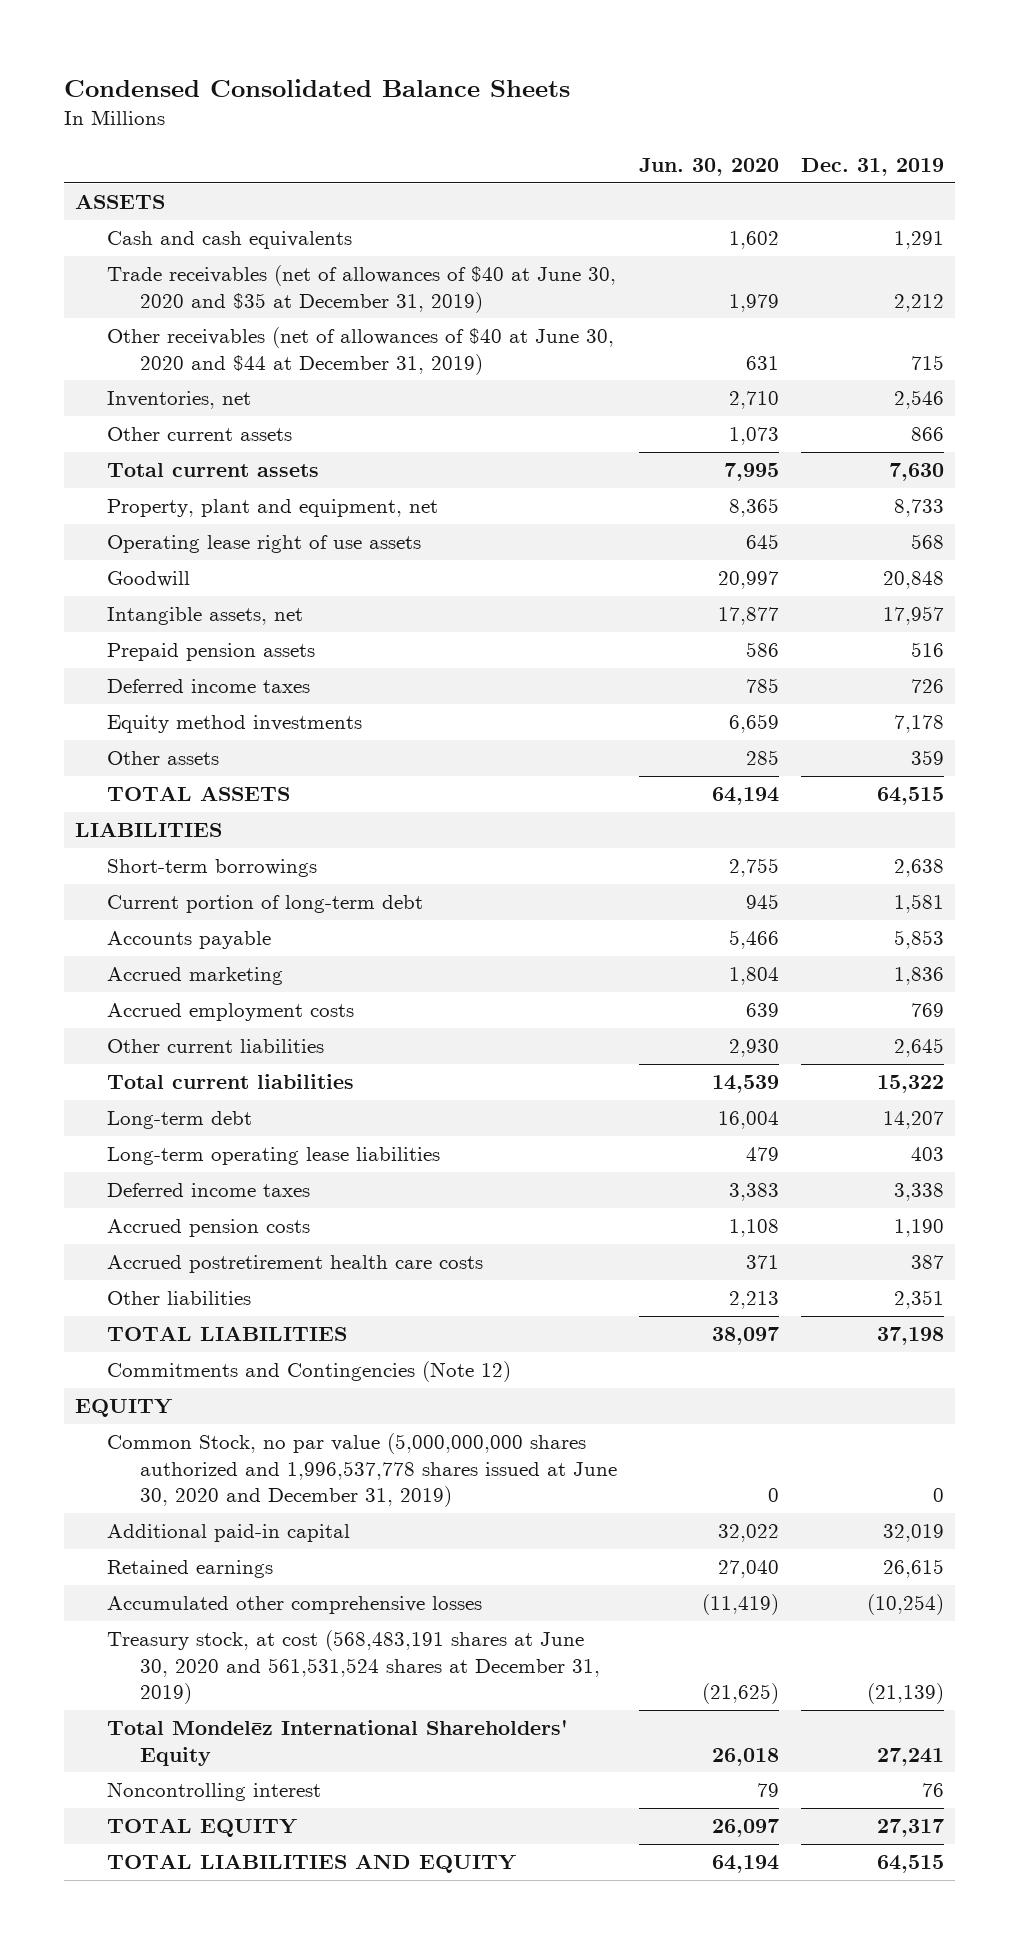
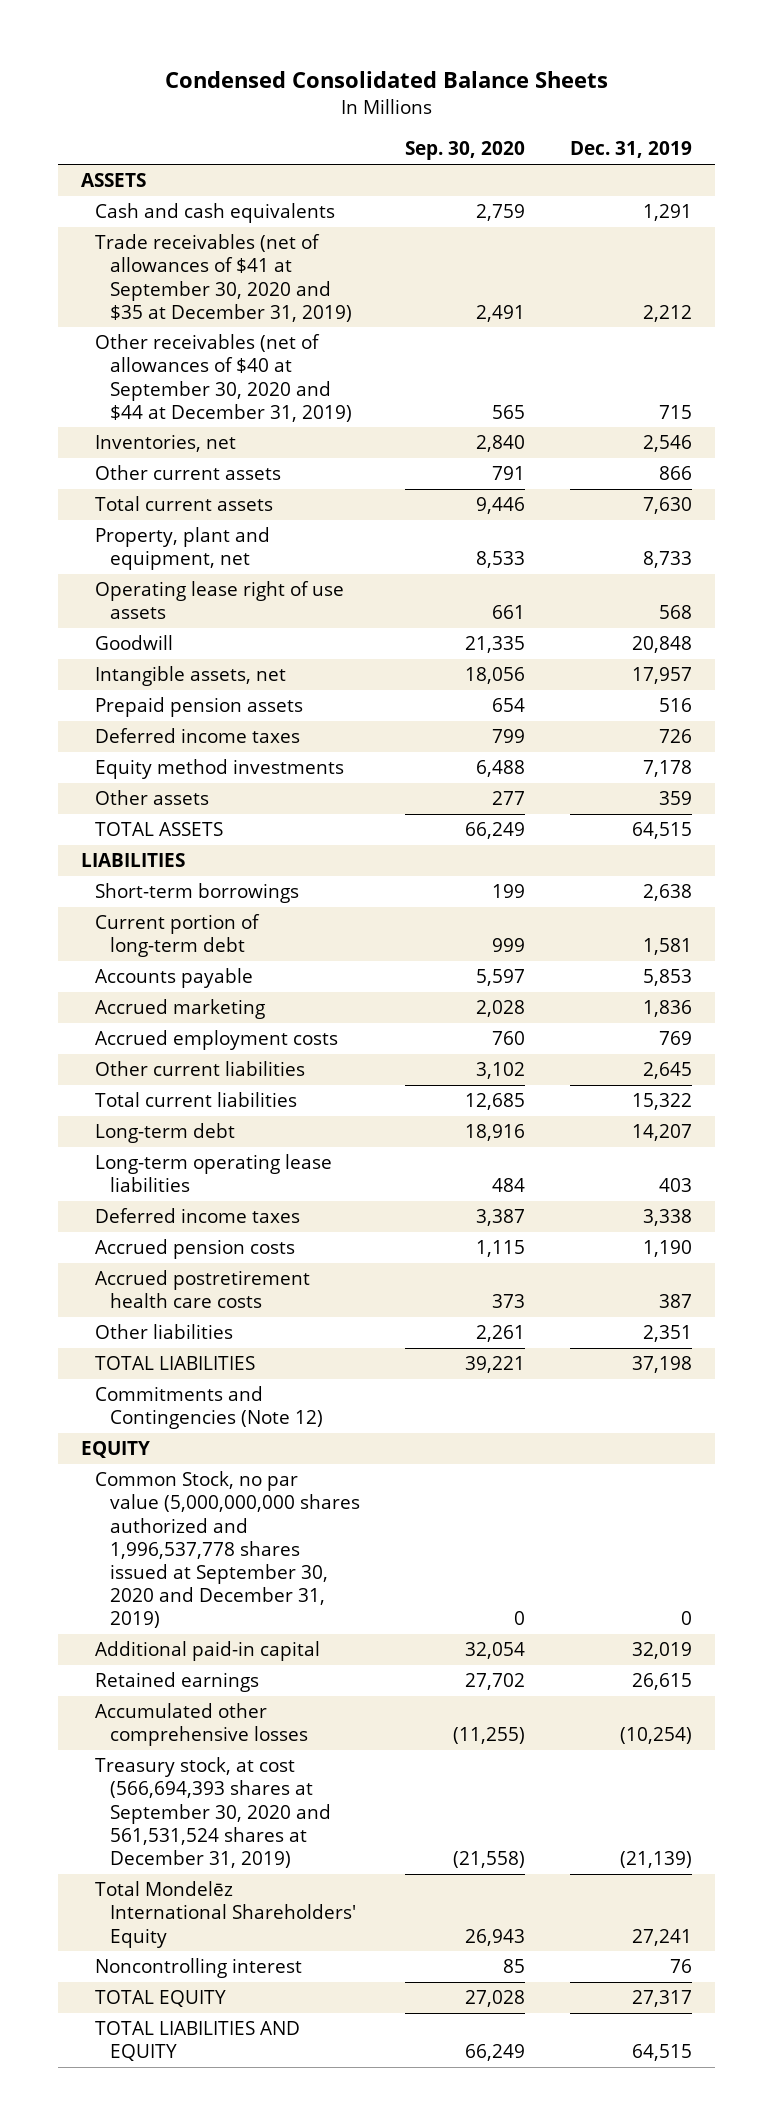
[638,157,779,176] Jun. 30, 2020 -> none
none -> [404,141,525,161] Sep. 30, 2020
[107,265,617,313] Trade receivables (net of allowances of $40 at June 30, 2020 and $35 at December 31, 2019) -> [95,234,352,322] Trade receivables (net of allowances of $41 at September 30, 2020 and $35 at December 31, 2019)
[107,327,615,375] Other receivables (net of allowances of $40 at June 30, 2020 and $44 at December 31, 2019) -> [95,334,352,422] Other receivables (net of allowances of $40 at September 30, 2020 and $44 at December 31, 2019)
[107,1433,617,1508] Common Stock, no par value (5,000,000,000 shares authorized and 1,996,537,778 shares issued at June 30, 2020 and December 31, 2019) -> [95,1471,360,1628] Common Stock, no par value (5,000,000,000 shares authorized and 1,996,537,778 shares issued at September 30, 2020 and December 31, 2019)
[107,1630,600,1705] Treasury stock, at cost (568,483,191 shares at June 30, 2020 and 561,531,524 shares at December 31, 2019) -> [95,1757,331,1868] Treasury stock, at cost (566,694,393 shares at September 30, 2020 and 561,531,524 shares at December 31, 2019)

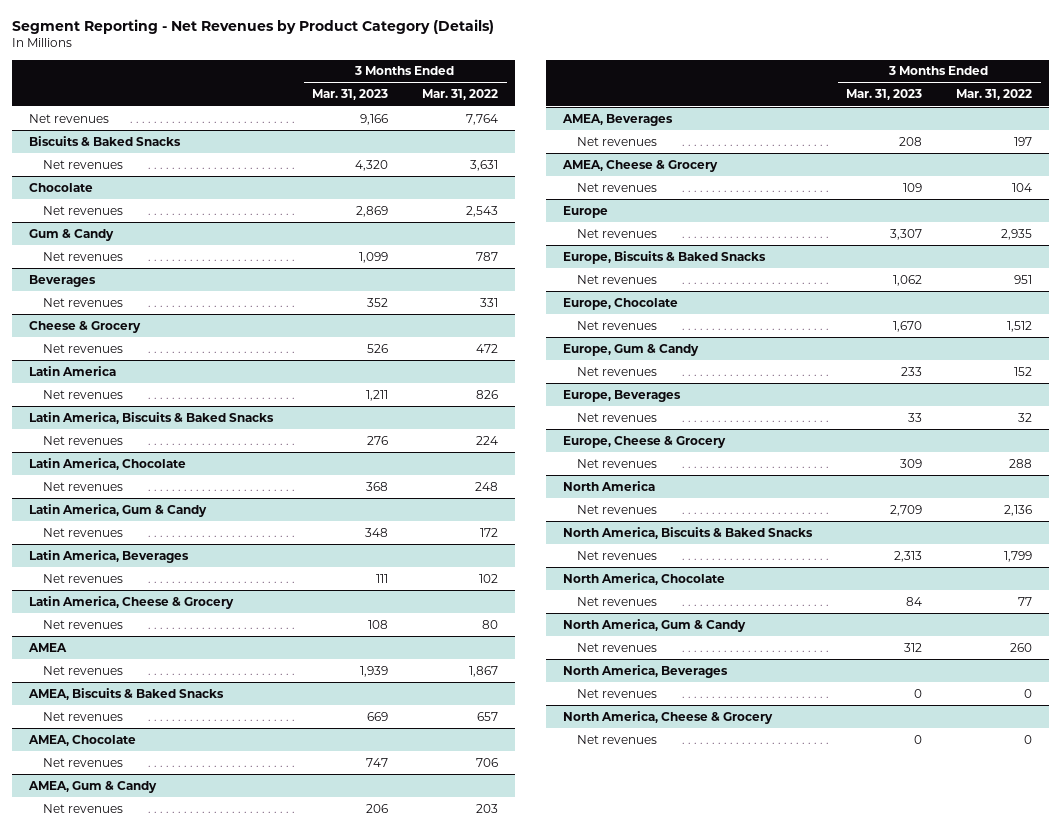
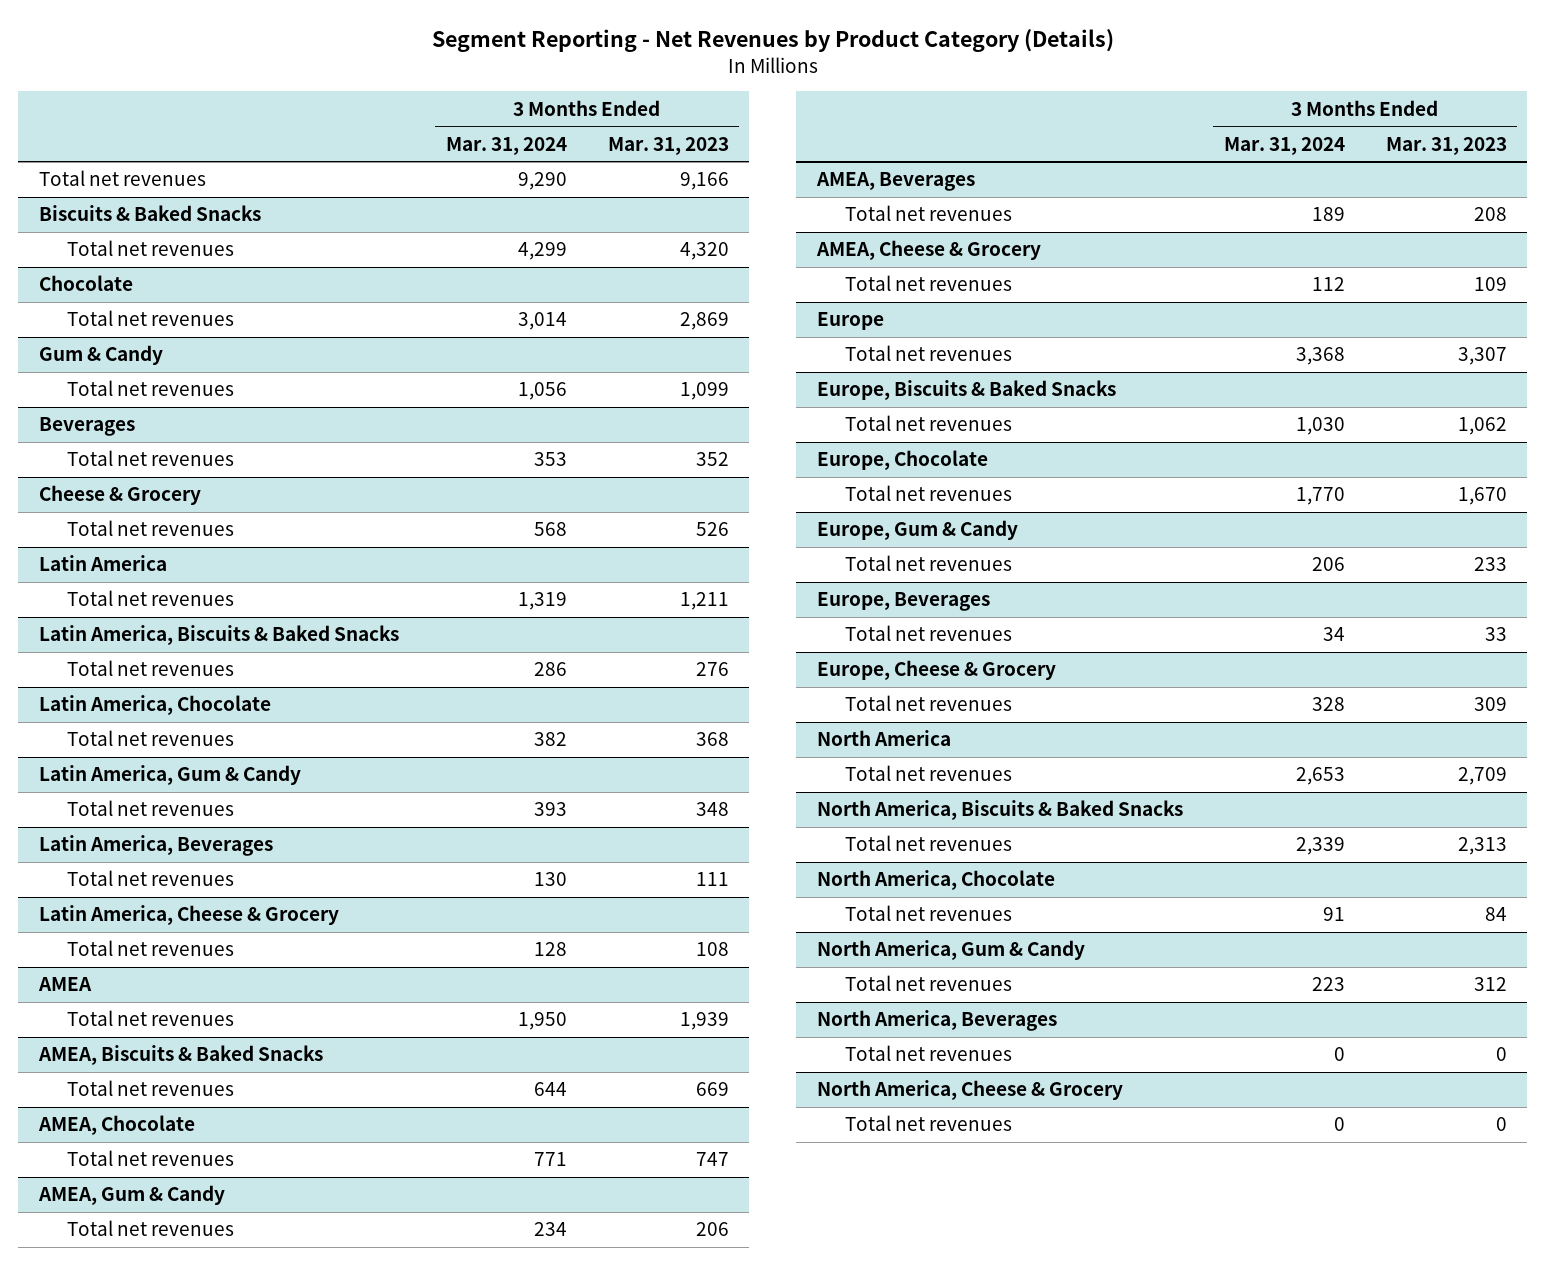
[422,89,499,101] Mar. 31, 2022 -> none
none -> [445,136,567,155] Mar. 31, 2024
[28,113,109,123] Net revenues -> [38,170,206,187] Total net revenues
[43,159,124,169] Net revenues -> [66,240,234,257] Total net revenues
[43,205,124,215] Net revenues -> [66,310,234,327] Total net revenues
[43,251,124,261] Net revenues -> [66,380,234,397] Total net revenues
[43,297,124,307] Net revenues -> [66,450,234,467] Total net revenues
[43,343,124,353] Net revenues -> [66,520,234,537] Total net revenues
[43,389,124,399] Net revenues -> [66,590,234,607] Total net revenues
[43,435,124,445] Net revenues -> [66,660,234,677] Total net revenues
[43,481,124,491] Net revenues -> [66,730,234,747] Total net revenues
[43,527,124,537] Net revenues -> [66,800,234,817] Total net revenues
[43,573,124,583] Net revenues -> [66,870,234,887] Total net revenues
[43,619,124,629] Net revenues -> [66,940,234,957] Total net revenues
[43,665,124,675] Net revenues -> [66,1010,234,1027] Total net revenues
[43,711,124,721] Net revenues -> [66,1080,234,1097] Total net revenues
[43,757,124,767] Net revenues -> [66,1150,234,1167] Total net revenues
[43,803,124,813] Net revenues -> [66,1220,234,1237] Total net revenues
[577,136,658,146] Net revenues -> [844,205,1012,222] Total net revenues
[577,182,658,192] Net revenues -> [844,275,1012,292] Total net revenues
[577,228,658,238] Net revenues -> [844,345,1012,362] Total net revenues
[577,274,658,284] Net revenues -> [844,415,1012,432] Total net revenues
[577,320,658,330] Net revenues -> [844,485,1012,502] Total net revenues
[577,366,658,376] Net revenues -> [844,555,1012,572] Total net revenues
[577,412,658,422] Net revenues -> [844,625,1012,642] Total net revenues
[577,458,658,468] Net revenues -> [844,695,1012,712] Total net revenues
[577,504,658,514] Net revenues -> [844,765,1012,782] Total net revenues
[577,550,658,560] Net revenues -> [844,835,1012,852] Total net revenues
[577,596,658,606] Net revenues -> [844,905,1012,922] Total net revenues
[577,642,658,652] Net revenues -> [844,975,1012,992] Total net revenues
[577,688,658,698] Net revenues -> [844,1045,1012,1062] Total net revenues
[577,734,658,744] Net revenues -> [844,1115,1012,1132] Total net revenues

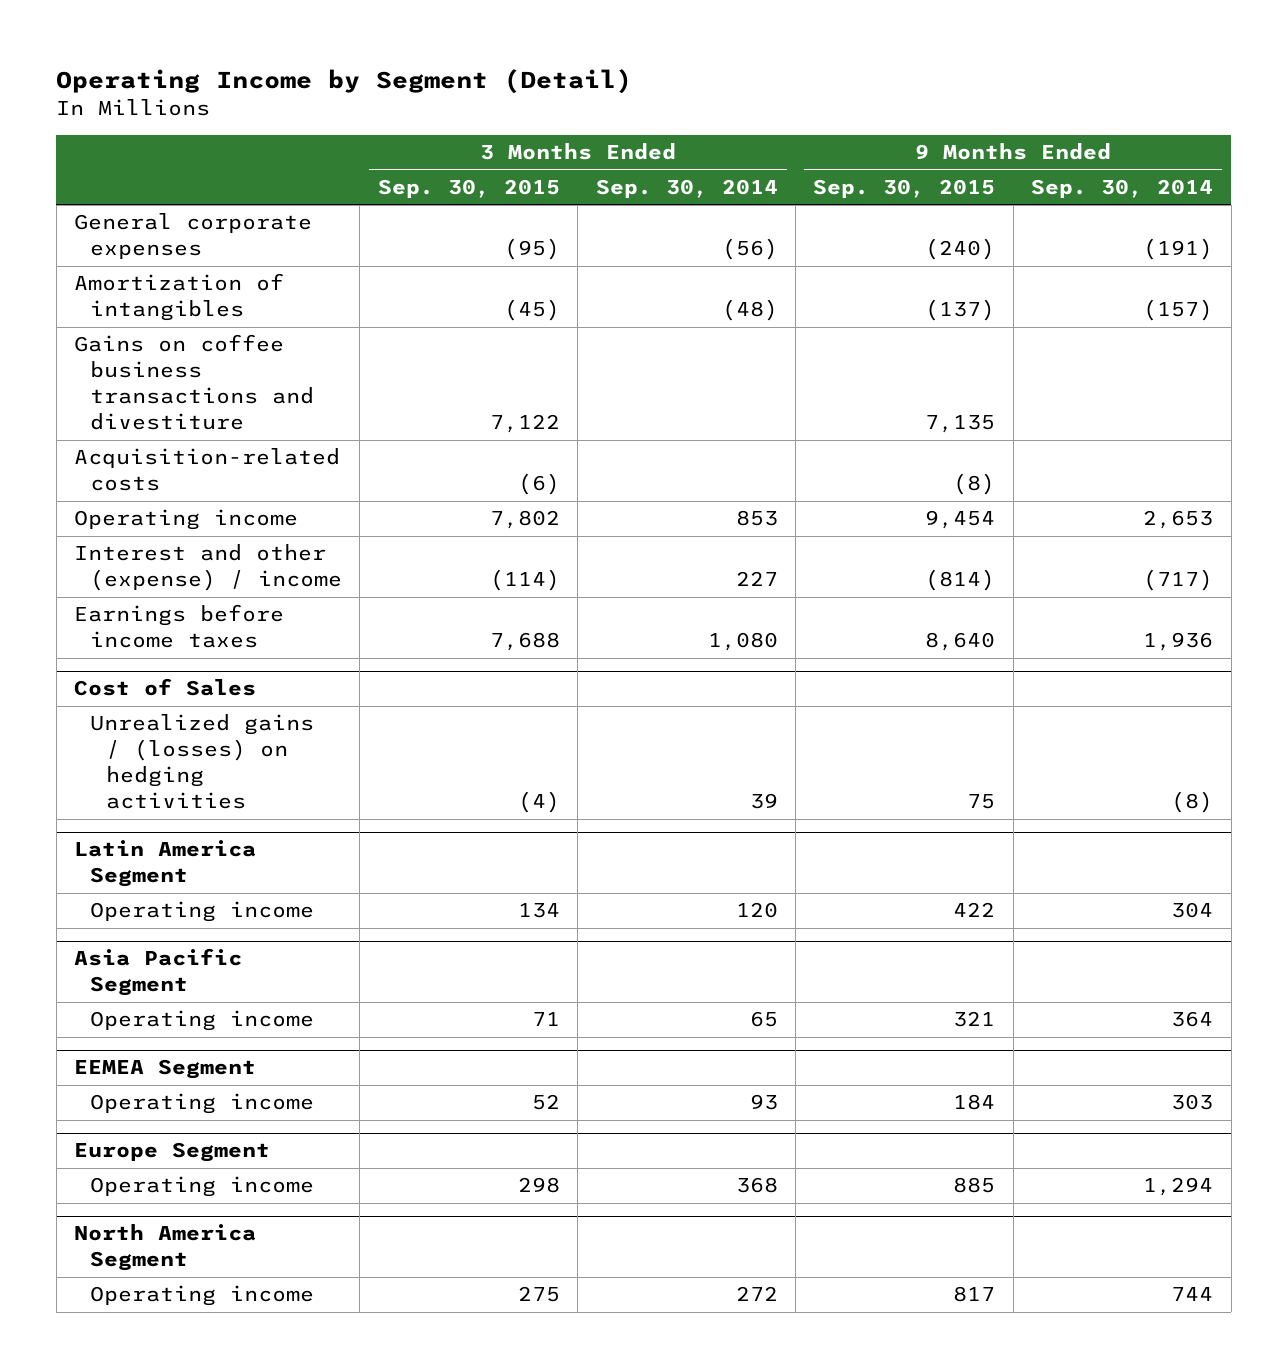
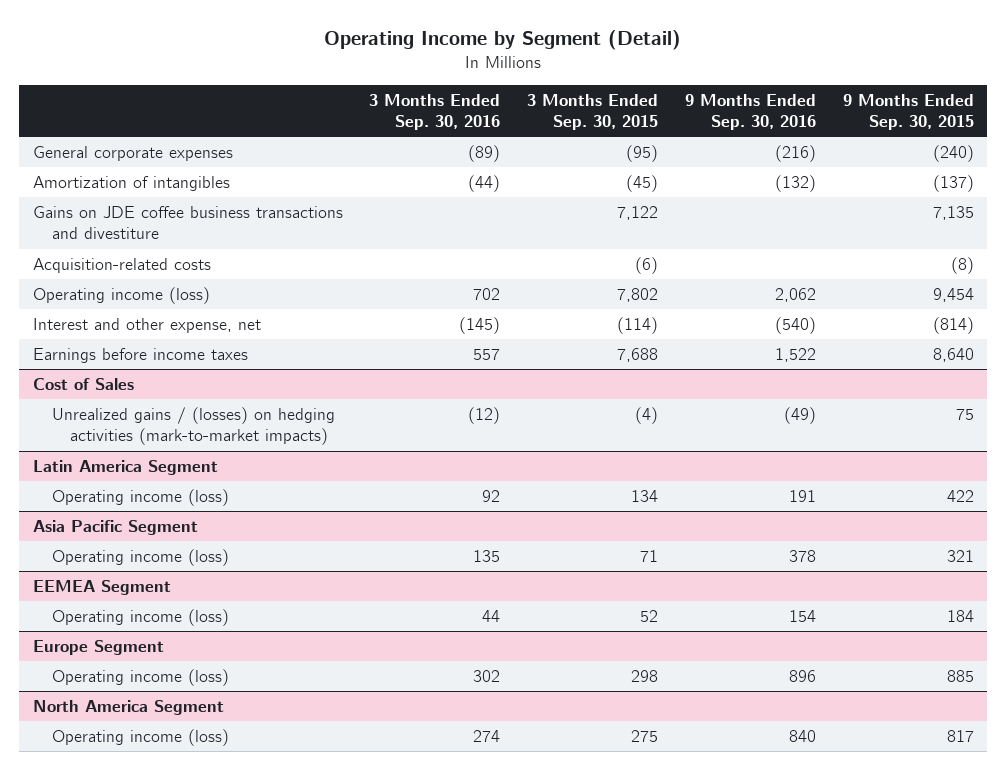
[595,178,778,198] Sep. 30, 2014 -> none
[1031,178,1214,198] Sep. 30, 2014 -> none
none -> [369,93,501,131] 3 Months Ended Sep. 30, 2016
none -> [685,93,817,131] 9 Months Ended Sep. 30, 2016
[74,334,315,431] Gains on coffee business transactions and divestiture -> [32,205,343,240] Gains on JDE coffee business transactions and divestiture
[74,509,299,531] Operating income -> [32,286,210,304] Operating income (loss)
[74,544,343,592] Interest and other (expense) / income -> [32,317,261,333] Interest and other expense, net
[90,714,315,810] Unrealized gains / (losses) on hedging activities -> [51,406,335,446] Unrealized gains / (losses) on hedging activities (mark-to-market impacts)
[90,901,315,923] Operating income -> [51,488,229,506] Operating income (loss)
[90,1010,315,1032] Operating income -> [51,548,229,566] Operating income (loss)
[90,1093,315,1115] Operating income -> [51,608,229,626] Operating income (loss)
[90,1176,315,1198] Operating income -> [51,668,229,686] Operating income (loss)
[90,1285,315,1307] Operating income -> [51,728,229,746] Operating income (loss)

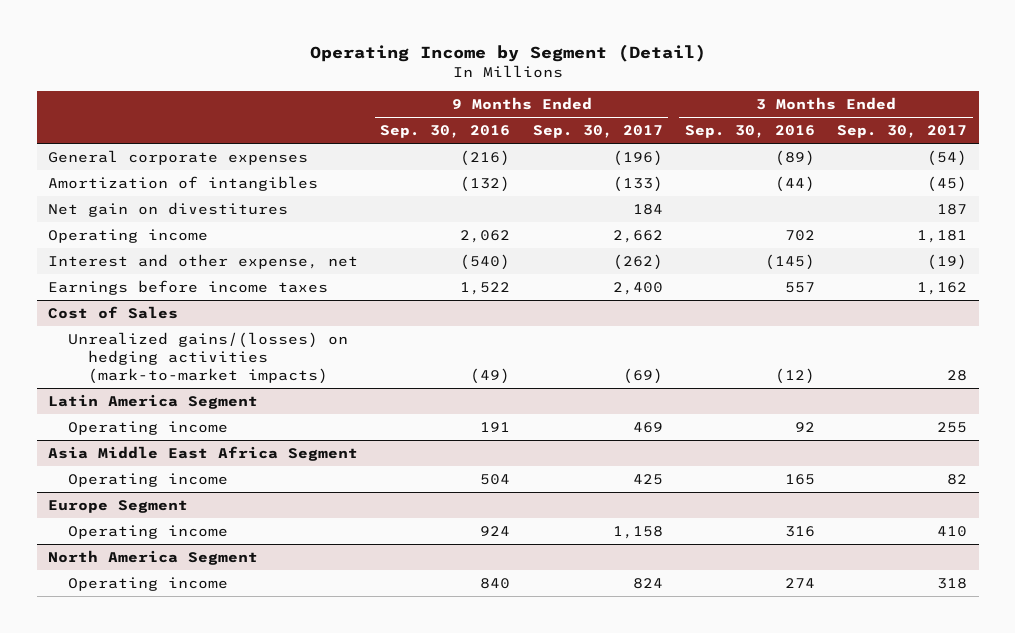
[527,93,659,131] 3 Months Ended Sep. 30, 2015 -> none
[843,93,975,131] 9 Months Ended Sep. 30, 2015 -> none
none -> [532,125,663,139] Sep. 30, 2017
none -> [837,125,968,139] Sep. 30, 2017
[32,257,211,273] Acquisition-related costs -> none
[32,205,343,240] Gains on JDE coffee business transactions and divestiture -> [48,202,289,218] Net gain on divestitures
[32,286,210,304] Operating income (loss) -> [48,229,209,244] Operating income
[51,406,335,446] Unrealized gains / (losses) on hedging activities (mark-to-market impacts) -> [68,332,349,384] Unrealized gains/(losses) on hedging activities (mark-to-market impacts)
[32,519,198,535] Asia Pacific Segment -> none
[32,579,171,595] EEMEA Segment -> none
[51,608,229,626] Operating income (loss) -> none
[51,488,229,506] Operating income (loss) -> [68,421,229,436] Operating income
none -> [48,446,359,462] Asia Middle East Africa Segment
[51,548,229,566] Operating income (loss) -> [68,473,229,488] Operating income
[473,549,501,562] 135 -> [785,474,816,486] 165
[789,549,817,562] 378 -> [480,474,511,486] 504
[51,668,229,686] Operating income (loss) -> [68,525,229,540] Operating income
[473,669,501,682] 302 -> [785,526,816,538] 316
[789,669,817,682] 896 -> [480,526,511,537] 924
[51,728,229,746] Operating income (loss) -> [68,577,229,592] Operating income

